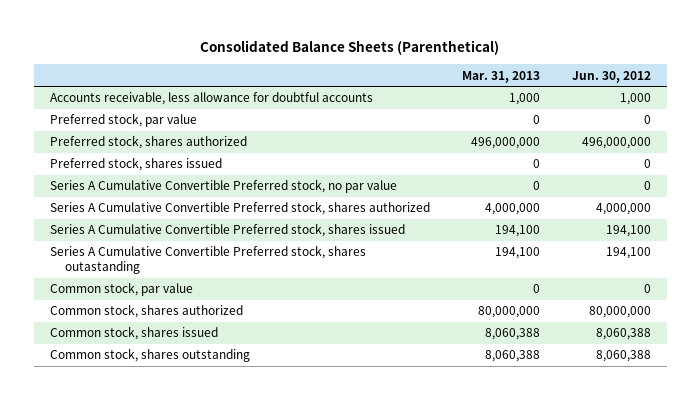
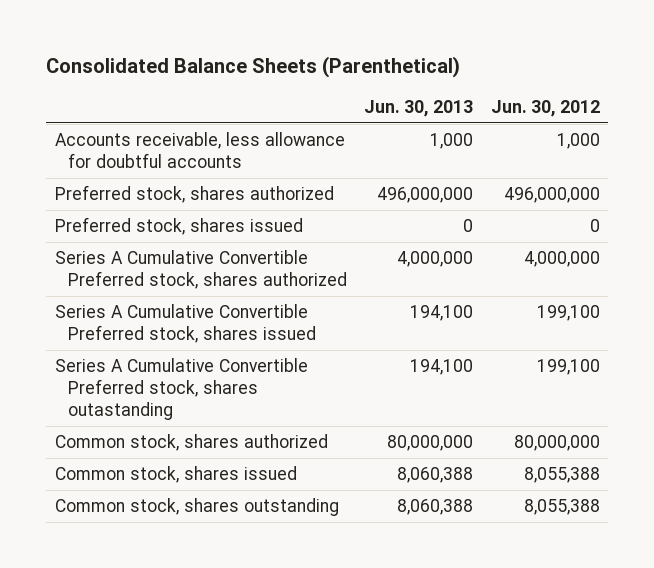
[461,70,540,83] Mar. 31, 2013 -> none
none -> [364,99,474,117] Jun. 30, 2013
[49,113,197,128] Preferred stock, par value -> none
[49,179,397,194] Series A Cumulative Convertible Preferred stock, no par value -> none
[49,282,193,297] Common stock, par value -> none
[605,225,651,238] 194,100 -> [536,305,600,322] 199,100
[605,247,651,260] 194,100 -> [536,359,600,376] 199,100
[595,328,651,341] 8,060,388 -> [523,467,600,484] 8,055,388
[595,350,651,363] 8,060,388 -> [523,499,600,516] 8,055,388

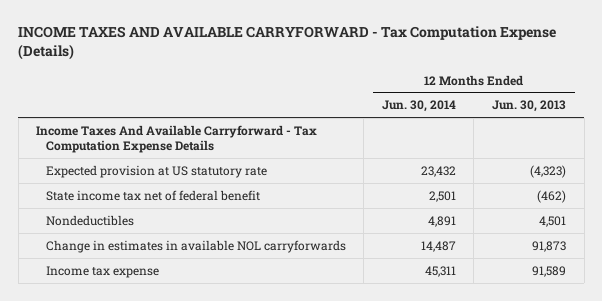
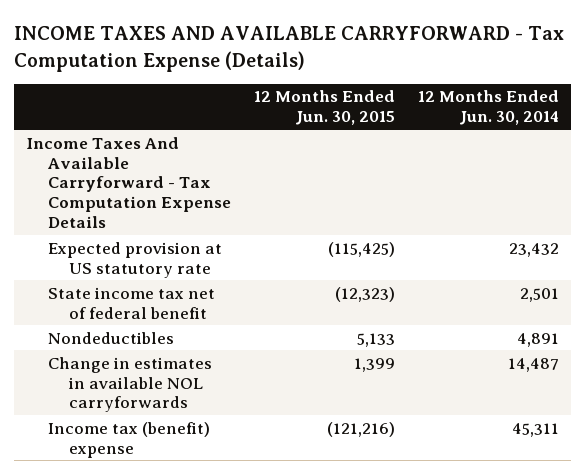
[492,100,567,113] Jun. 30, 2013 -> none
none -> [253,90,395,126] 12 Months Ended Jun. 30, 2015
[45,265,159,278] Income tax expense -> [47,421,210,458] Income tax (benefit) expense

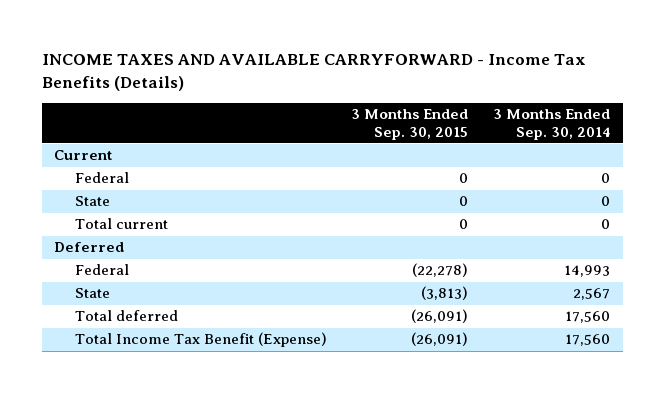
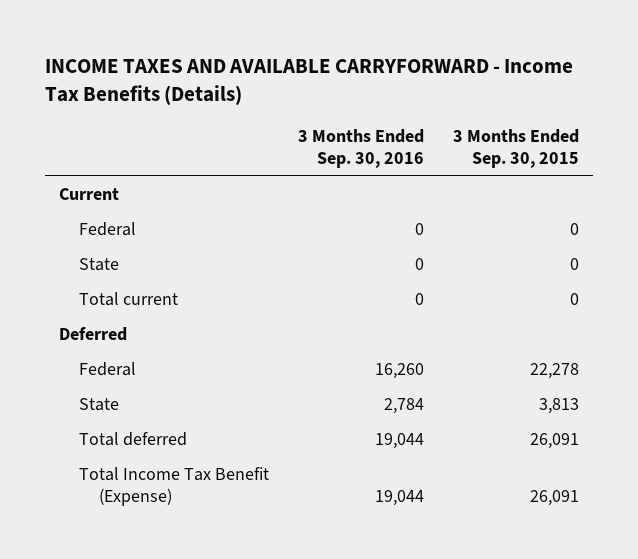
[493,109,611,140] 3 Months Ended Sep. 30, 2014 -> none
none -> [298,129,425,169] 3 Months Ended Sep. 30, 2016
[412,263,469,278] (22,278) -> [529,363,579,380] 22,278
[421,286,469,301] (3,813) -> [538,398,579,415] 3,813
[411,309,469,324] (26,091) -> [529,433,579,450] 26,091
[411,332,469,347] (26,091) -> [529,490,579,507] 26,091

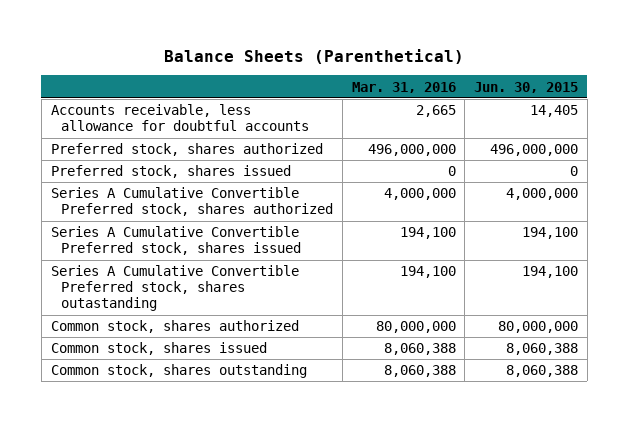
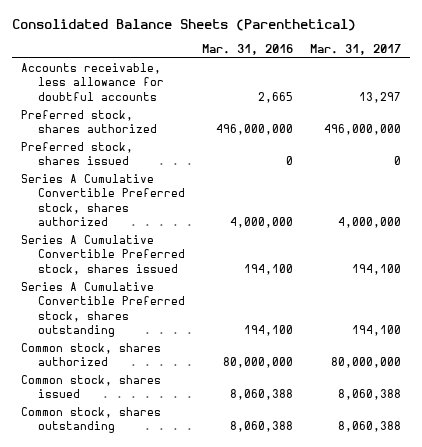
[164,49,465,65] Balance Sheets (Parenthetical) -> [11,18,356,31] Consolidated Balance Sheets (Parenthetical)
[474,81,579,93] Jun. 30, 2015 -> none
none -> [310,43,402,55] Mar. 31, 2017
[50,265,299,312] Series A Cumulative Convertible Preferred stock, shares outastanding -> [20,282,185,337] Series A Cumulative Convertible Preferred stock, shares outstanding

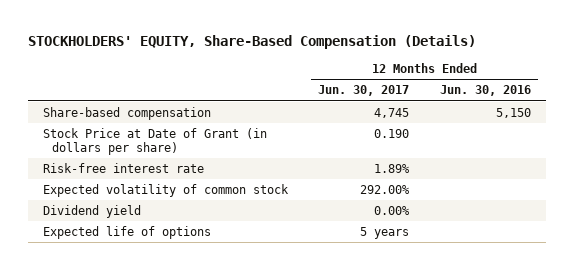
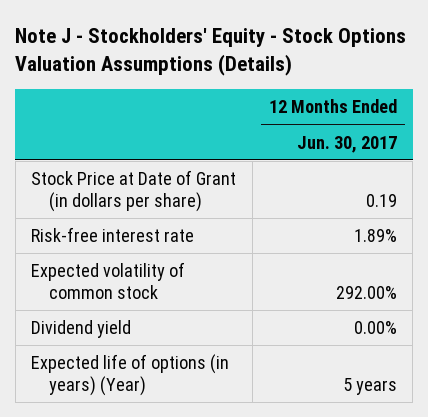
[28,35,477,50] STOCKHOLDERS' EQUITY, Share-Based Compensation (Details) -> [15,28,407,76] Note J - Stockholders' Equity - Stock Options Valuation Assumptions (Details)
[439,85,531,97] Jun. 30, 2016 -> none
[43,106,212,120] Share-based compensation -> none
[374,128,410,138] 0.190 -> [365,194,397,208] 0.19
[43,225,212,239] Expected life of options -> [31,354,230,397] Expected life of options (in years) (Year)

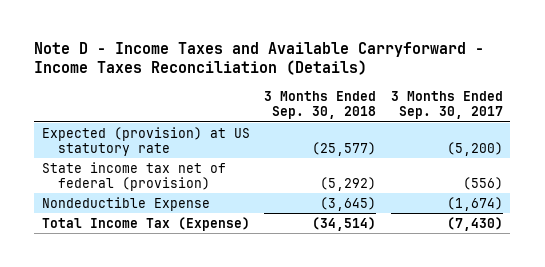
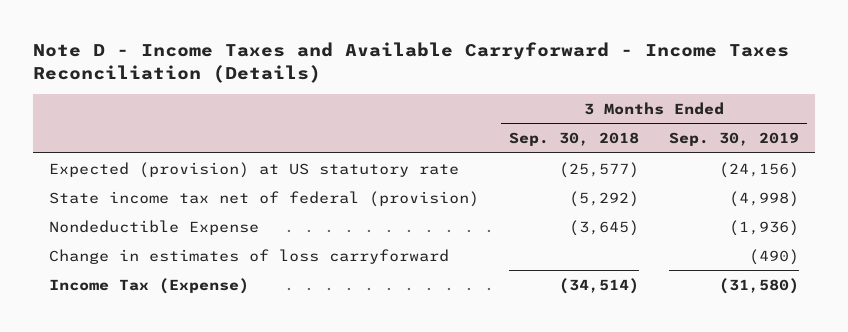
[390,90,503,120] 3 Months Ended Sep. 30, 2017 -> none
none -> [669,132,800,147] Sep. 30, 2019
none -> [48,248,449,264] Change in estimates of loss carryforward
[41,216,250,231] Total Income Tax (Expense) -> [48,277,249,294] Income Tax (Expense)

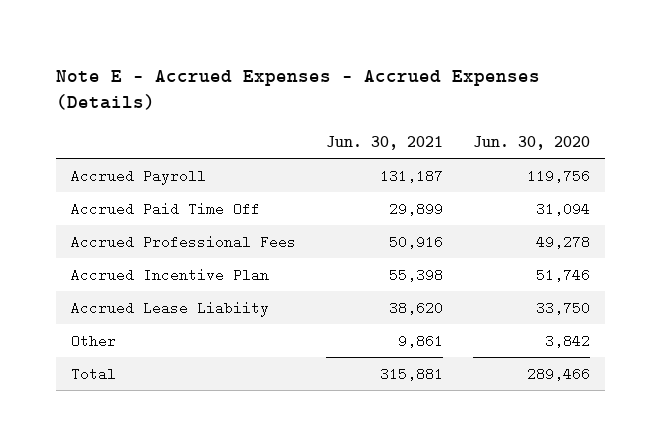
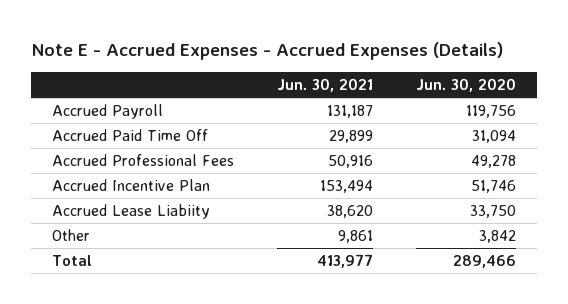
[389,267,444,282] 55,398 -> [319,180,373,194] 153,494
[380,366,444,381] 315,881 -> [316,254,373,269] 413,977

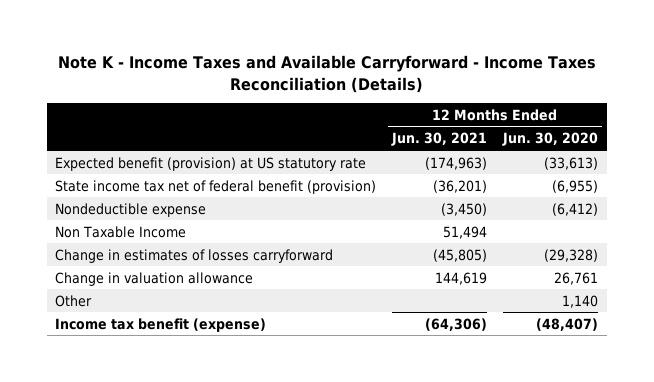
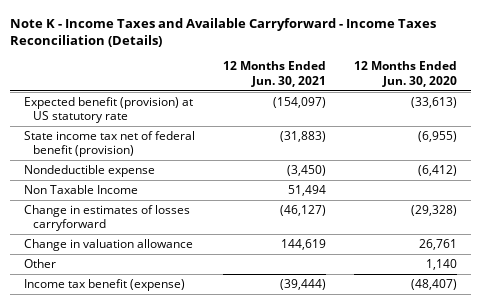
[425,156,488,170] (174,963) -> [273,96,327,108] (154,097)
[433,179,488,193] (36,201) -> [280,130,327,142] (31,883)
[433,248,488,262] (45,805) -> [280,204,327,216] (46,127)
[425,317,488,331] (64,306) -> [280,278,327,290] (39,444)

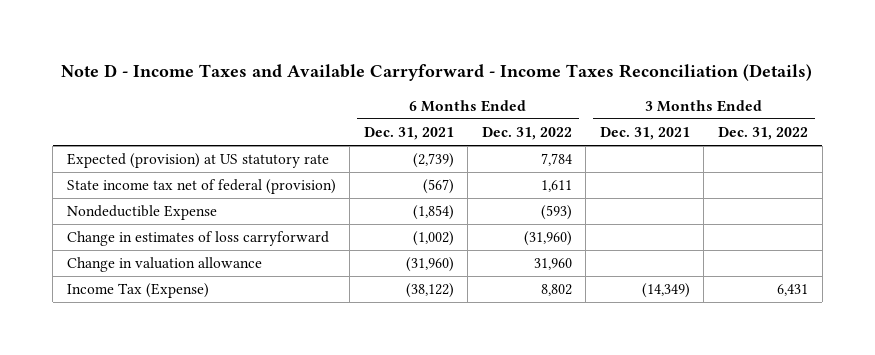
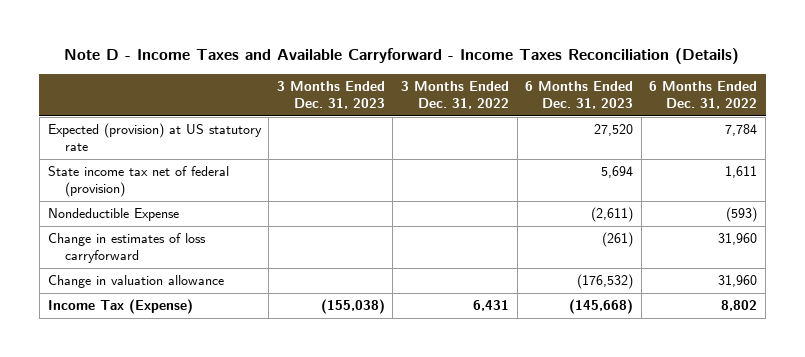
[363,127,454,141] Dec. 31, 2021 -> none
[599,127,690,141] Dec. 31, 2021 -> none
none -> [276,81,385,109] 3 Months Ended Dec. 31, 2023
none -> [525,81,634,109] 6 Months Ended Dec. 31, 2023
[523,231,572,247] (31,960) -> [718,233,758,246] 31,960

